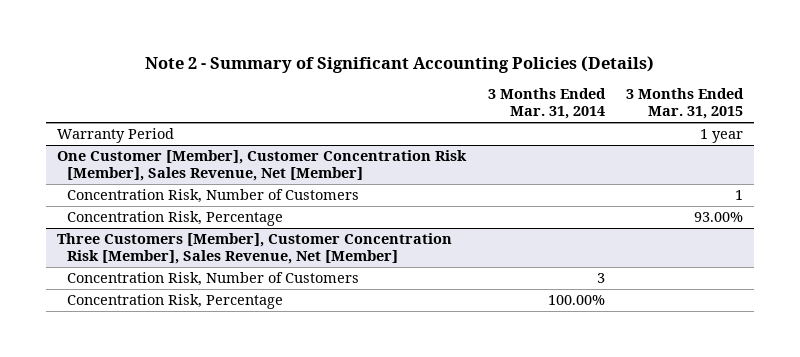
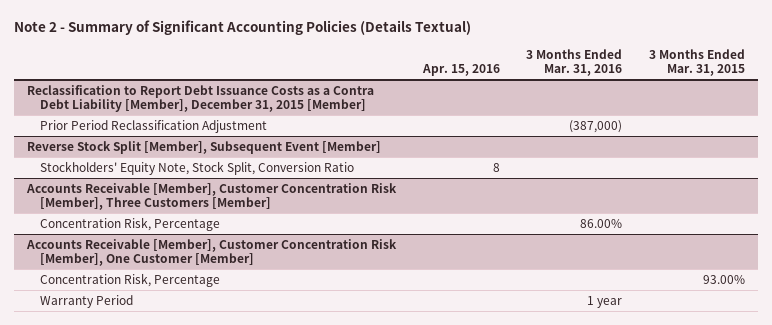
[145,55,655,73] Note 2 - Summary of Significant Accounting Policies (Details) -> [14,20,472,36] Note 2 - Summary of Significant Accounting Policies (Details Textual)
[487,88,606,119] 3 Months Ended Mar. 31, 2014 -> none
none -> [421,64,500,77] Apr. 15, 2016
none -> [526,49,623,77] 3 Months Ended Mar. 31, 2016
[57,128,175,144] Warranty Period -> none
[67,189,360,204] Concentration Risk, Number of Customers -> none
none -> [27,84,375,112] Reclassification to Report Debt Issuance Costs as a Contra Debt Liability [Member], December 31, 2015 [Member]
none -> [39,119,267,133] Prior Period Reclassification Adjustment
none -> [27,140,382,154] Reverse Stock Split [Member], Subsequent Event [Member]
none -> [39,160,354,175] Stockholders' Equity Note, Stock Split, Conversion Ratio
none -> [26,182,398,210] Accounts Receivable [Member], Customer Concentration Risk [Member], Three Customers [Member]
none -> [39,216,220,231] Concentration Risk, Percentage
[57,150,468,181] One Customer [Member], Customer Concentration Risk [Member], Sales Revenue, Net [Member] -> [26,238,398,266] Accounts Receivable [Member], Customer Concentration Risk [Member], One Customer [Member]
[57,233,453,264] Three Customers [Member], Customer Concentration Risk [Member], Sales Revenue, Net [Member] -> none
[67,272,360,287] Concentration Risk, Number of Customers -> none
[67,294,284,310] Concentration Risk, Percentage -> none
none -> [39,294,133,308] Warranty Period

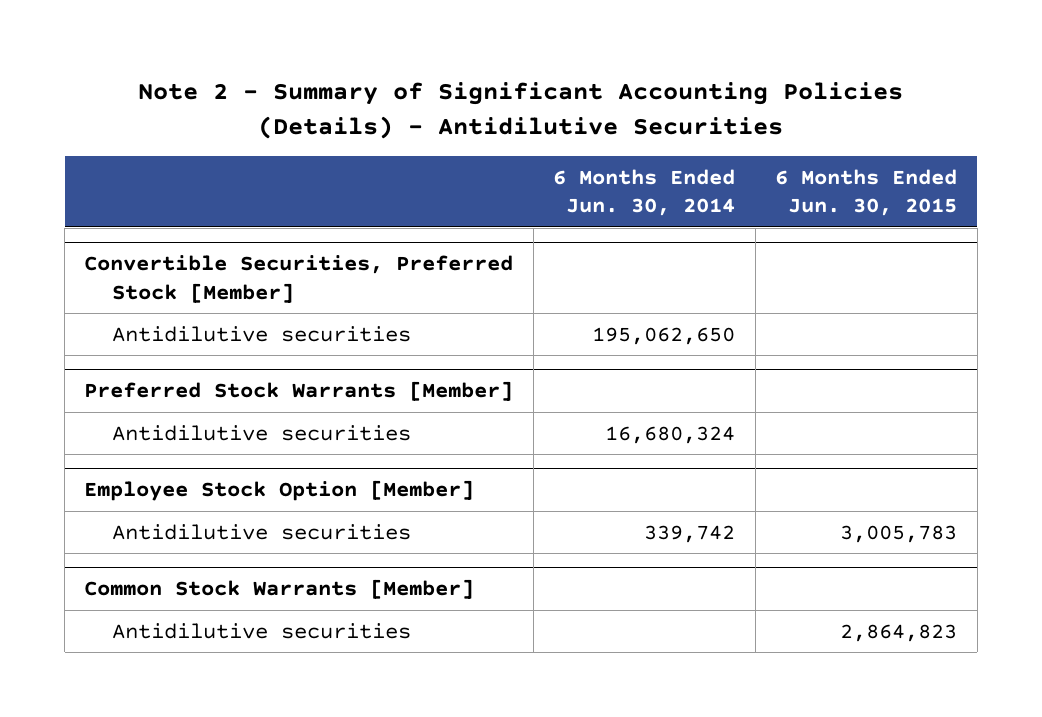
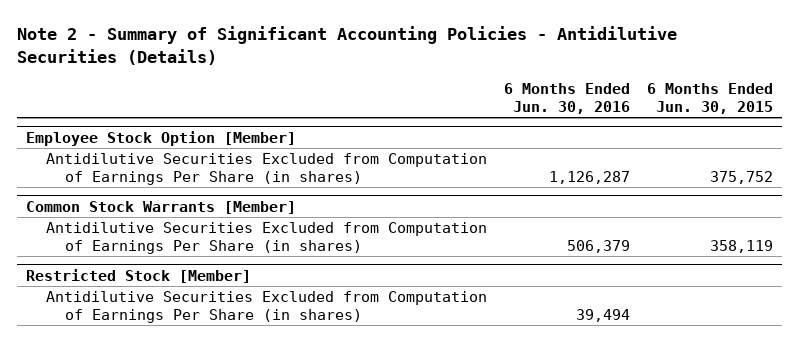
[137,82,903,139] Note 2 - Summary of Significant Accounting Policies (Details) - Antidilutive Securities -> [17,26,678,66] Note 2 - Summary of Significant Accounting Policies - Antidilutive Securities (Details)
[553,168,736,217] 6 Months Ended Jun. 30, 2014 -> none
none -> [503,83,630,114] 6 Months Ended Jun. 30, 2016
[84,255,514,303] Convertible Securities, Preferred Stock [Member] -> none
[111,325,411,342] Antidilutive securities -> none
[84,381,514,402] Preferred Stock Warrants [Member] -> none
[111,424,411,441] Antidilutive securities -> none
[111,523,411,540] Antidilutive securities -> none
none -> [45,153,487,185] Antidilutive Securities Excluded from Computation of Earnings Per Share (in shares)
[111,622,411,639] Antidilutive securities -> none
none -> [45,222,487,254] Antidilutive Securities Excluded from Computation of Earnings Per Share (in shares)
none -> [25,268,251,283] Restricted Stock [Member]
none -> [45,291,487,323] Antidilutive Securities Excluded from Computation of Earnings Per Share (in shares)

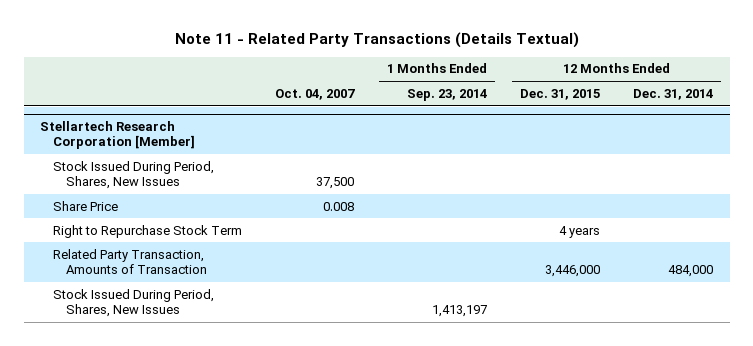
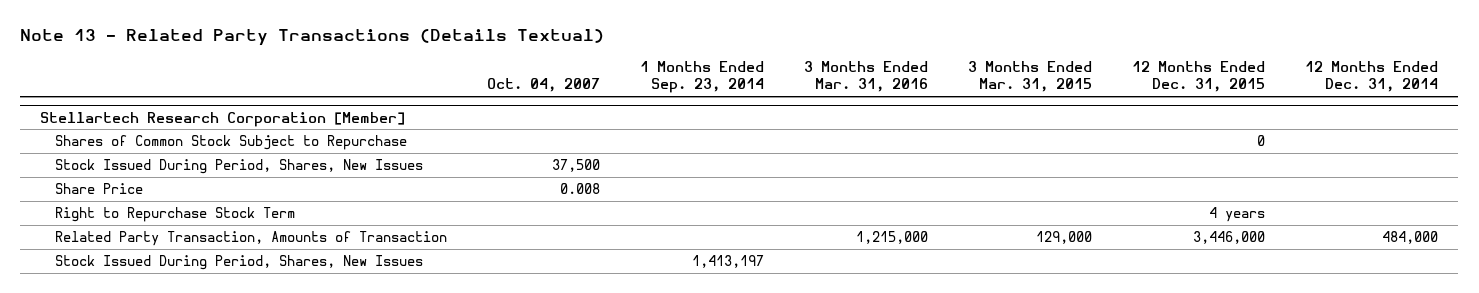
[174,31,579,48] Note 11 - Related Party Transactions (Details Textual) -> [20,29,605,47] Note 13 - Related Party Transactions (Details Textual)
none -> [804,61,929,93] 3 Months Ended Mar. 31, 2016
none -> [968,61,1093,93] 3 Months Ended Mar. 31, 2015
none -> [55,135,408,151] Shares of Common Stock Subject to Repurchase

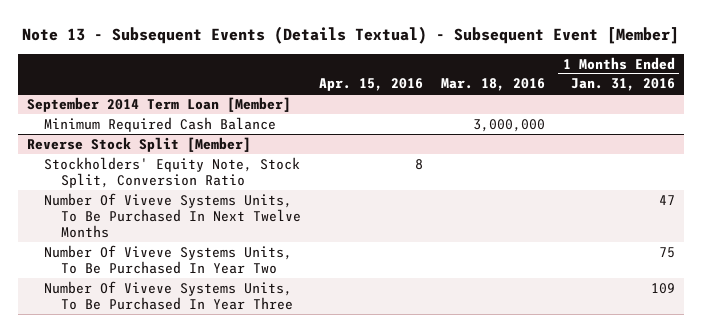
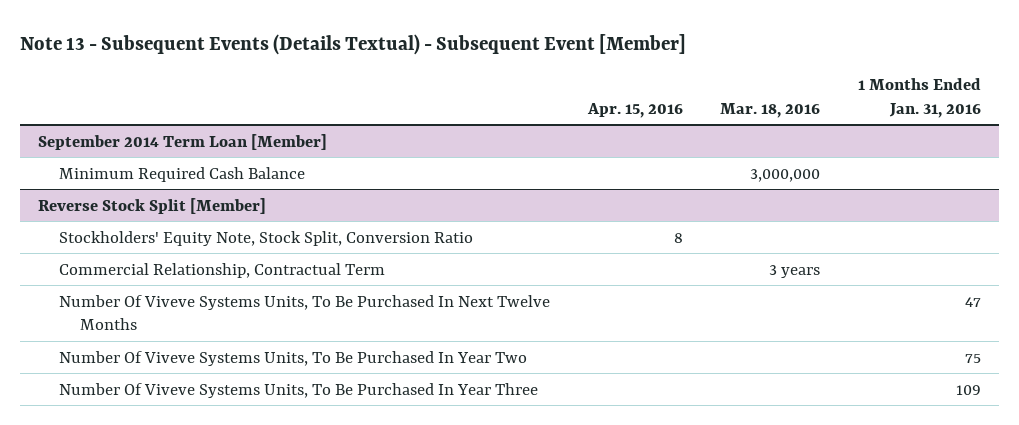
none -> [59,262,386,278] Commercial Relationship, Contractual Term

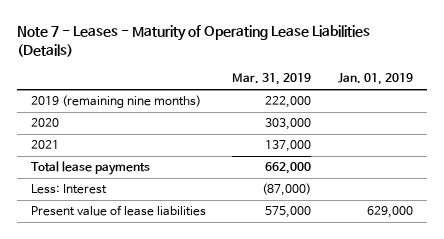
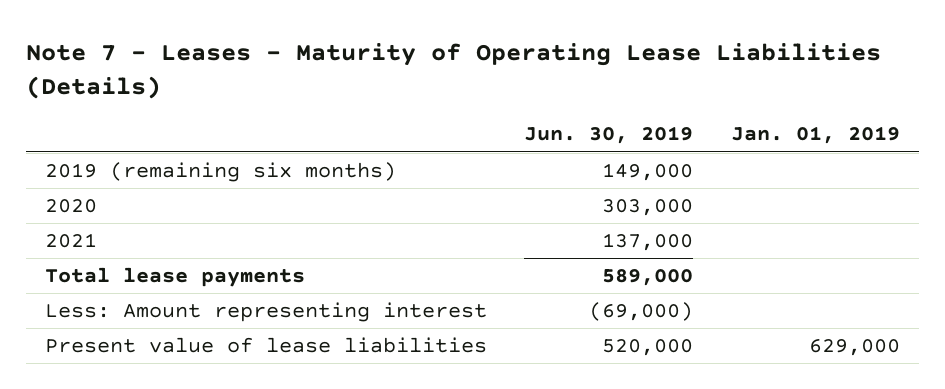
[232,73,312,86] Mar. 31, 2019 -> none
none -> [524,126,694,145] Jun. 30, 2019
[30,95,201,109] 2019 (remaining nine months) -> [44,162,396,183] 2019 (remaining six months)
[30,184,107,195] Less: Interest -> [44,302,487,323] Less: Amount representing interest

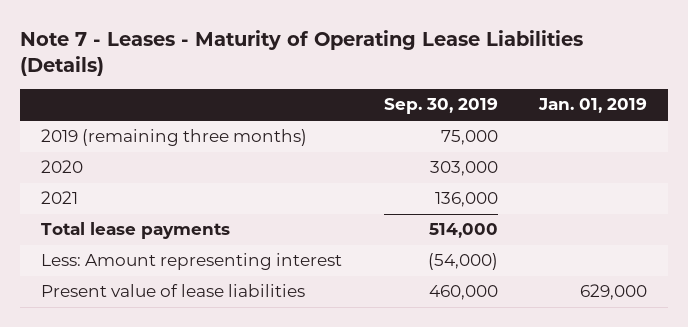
[524,126,694,145] Jun. 30, 2019 -> none
none -> [383,98,498,115] Sep. 30, 2019
[44,162,396,183] 2019 (remaining six months) -> [40,129,307,147] 2019 (remaining three months)

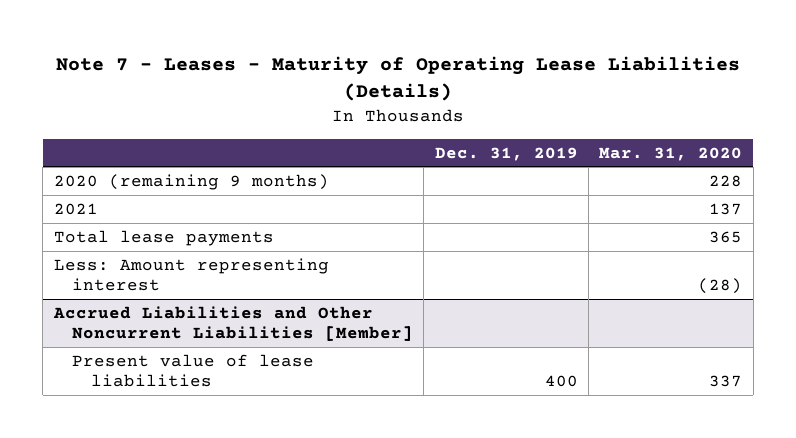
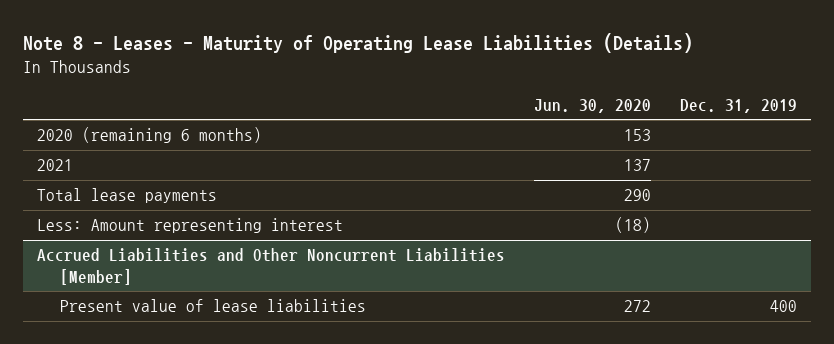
[55,56,740,102] Note 7 - Leases - Maturity of Operating Lease Liabilities (Details) -> [23,33,694,54] Note 8 - Leases - Maturity of Operating Lease Liabilities (Details)
[599,146,743,161] Mar. 31, 2020 -> none
none -> [534,98,652,113] Jun. 30, 2020
[53,173,329,190] 2020 (remaining 9 months) -> [37,127,263,144] 2020 (remaining 6 months)

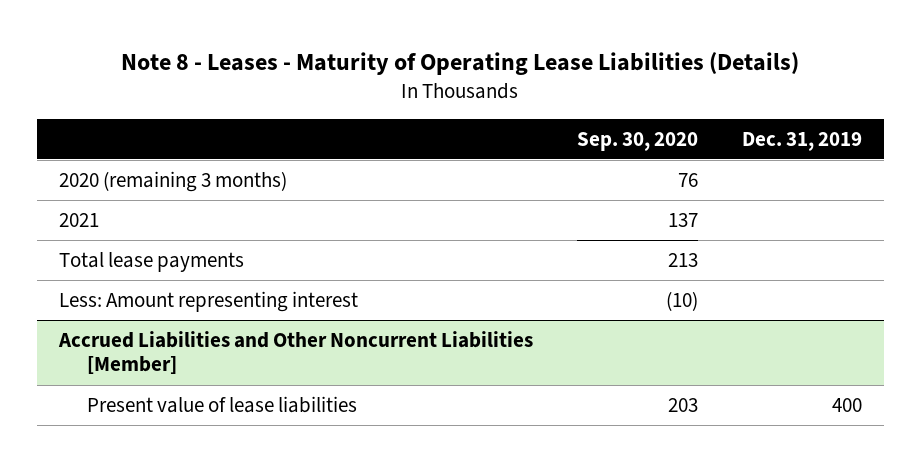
[534,98,652,113] Jun. 30, 2020 -> none
none -> [576,131,698,151] Sep. 30, 2020
[37,127,263,144] 2020 (remaining 6 months) -> [59,170,288,192] 2020 (remaining 3 months)

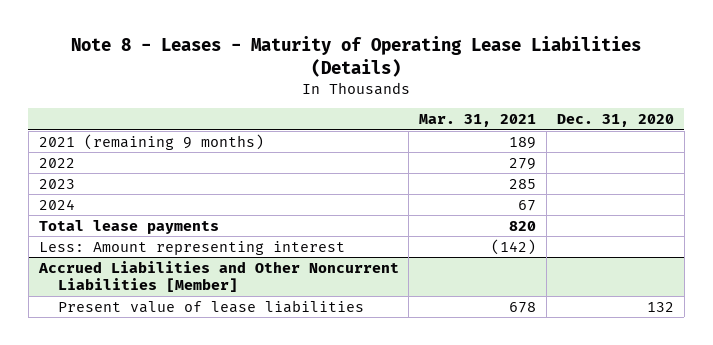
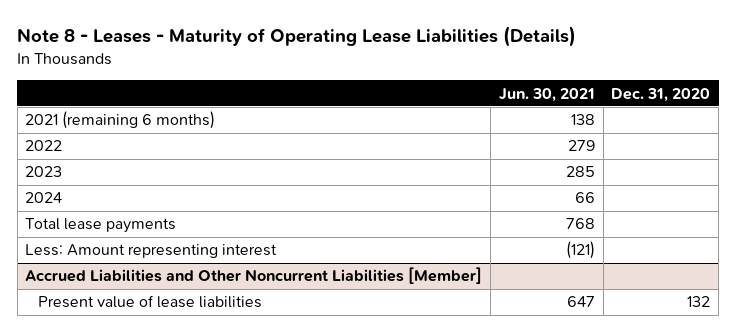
[419,114,537,128] Mar. 31, 2021 -> none
none -> [498,87,595,102] Jun. 30, 2021
[38,133,264,150] 2021 (remaining 9 months) -> [25,111,216,130] 2021 (remaining 6 months)

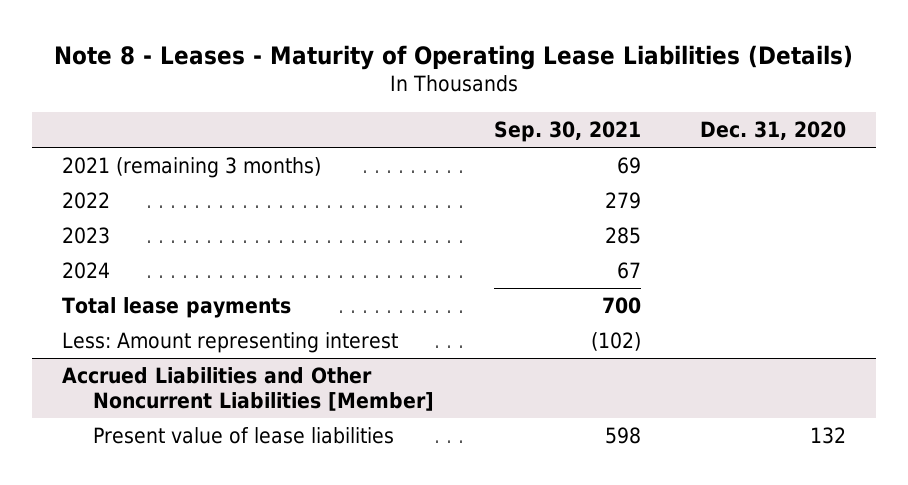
[498,87,595,102] Jun. 30, 2021 -> none
none -> [493,120,641,142] Sep. 30, 2021
[25,111,216,130] 2021 (remaining 6 months) -> [61,157,321,179] 2021 (remaining 3 months)

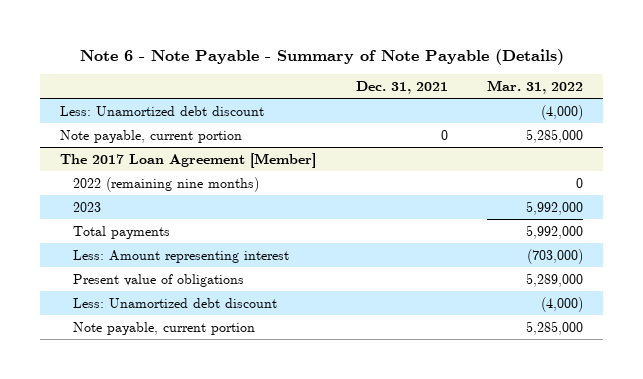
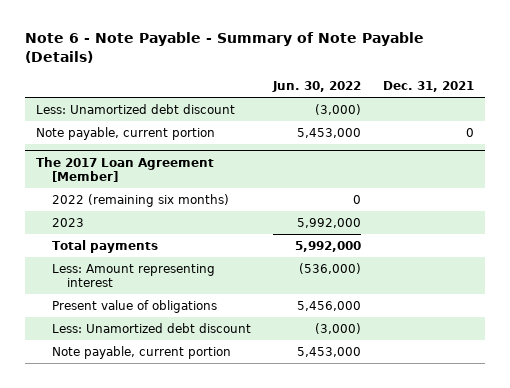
[487,79,584,94] Mar. 31, 2022 -> none
none -> [271,80,361,92] Jun. 30, 2022
[73,176,260,192] 2022 (remaining nine months) -> [51,193,229,207] 2022 (remaining six months)

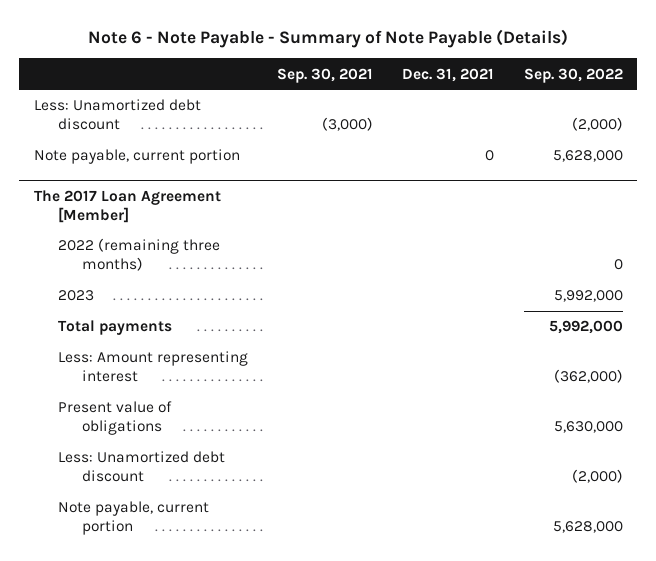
[271,80,361,92] Jun. 30, 2022 -> none
none -> [277,67,374,83] Sep. 30, 2021
none -> [523,67,623,83] Sep. 30, 2022
[51,193,229,207] 2022 (remaining six months) -> [57,238,220,272] 2022 (remaining three months)

